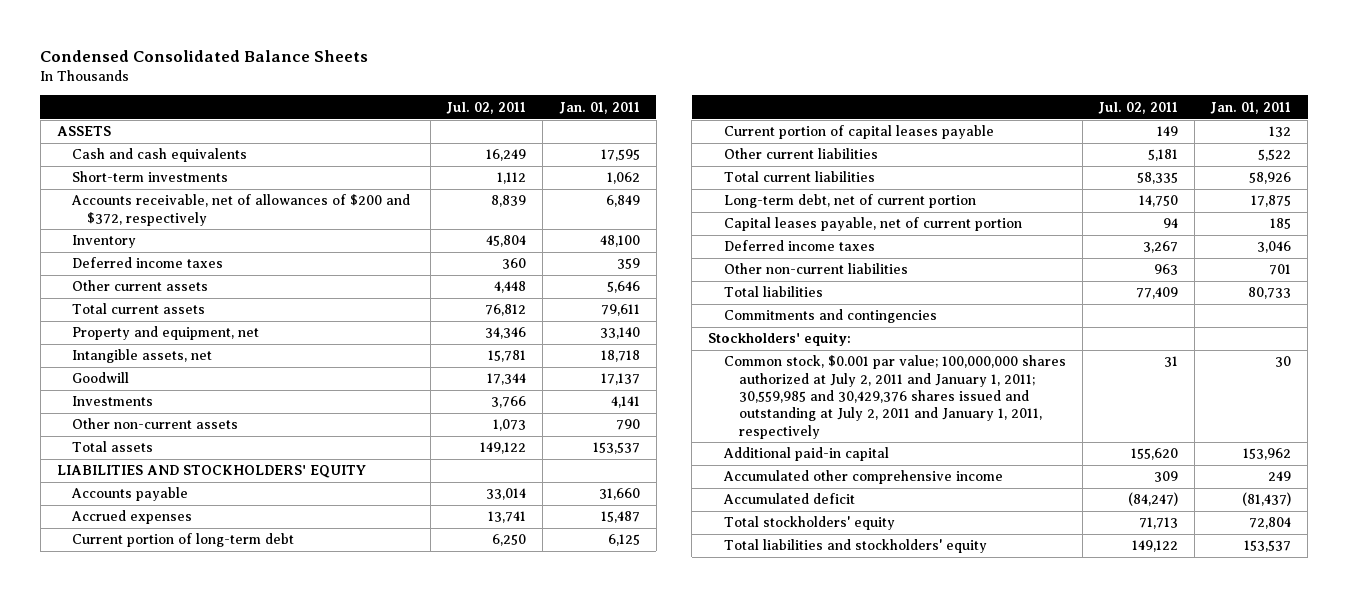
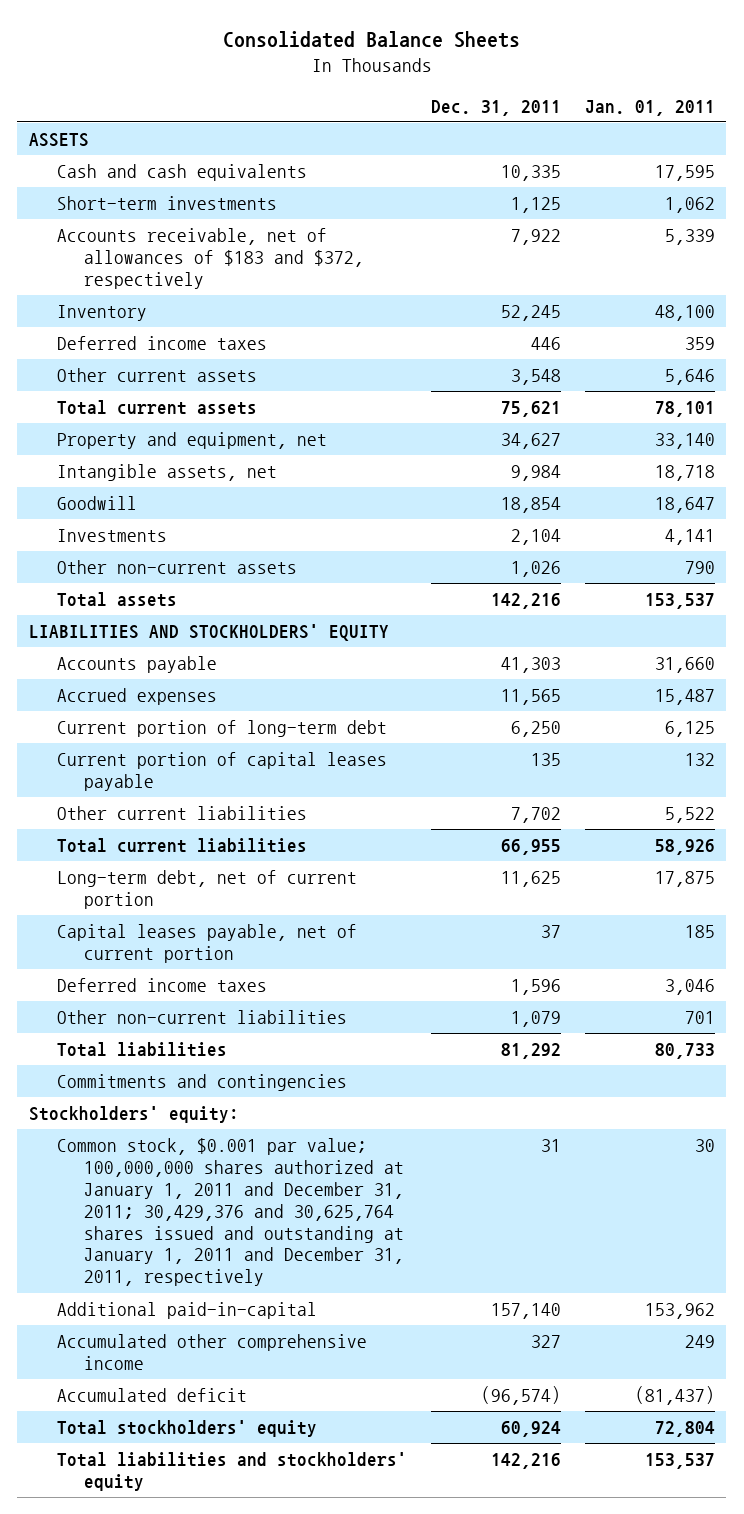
[40,50,369,63] Condensed Consolidated Balance Sheets -> [222,30,520,48] Consolidated Balance Sheets
[446,101,527,114] Jul. 02, 2011 -> none
none -> [430,99,561,116] Dec. 31, 2011
[71,194,411,226] Accounts receivable, net of allowances of $200 and $372, respectively -> [56,228,365,289] Accounts receivable, net of allowances of $183 and $372, respectively
[605,195,640,208] 6,849 -> [664,229,715,246] 5,339
[600,304,640,317] 79,611 -> [654,401,715,418] 78,101
[600,373,640,386] 17,137 -> [654,497,715,514] 18,647
[723,355,1066,439] Common stock, $0.001 par value; 100,000,000 shares authorized at July 2, 2011 and January 1, 2011; 30,559,985 and 30,429,376 shares issued and outstanding at July 2, 2011 and January 1, 2011, respectively -> [56,1138,405,1287] Common stock, $0.001 par value; 100,000,000 shares authorized at January 1, 2011 and December 31, 2011; 30,429,376 and 30,625,764 shares issued and outstanding at January 1, 2011 and December 31, 2011, respectively
[722,447,889,462] Additional paid-in capital -> [56,1302,317,1320] Additional paid-in-capital

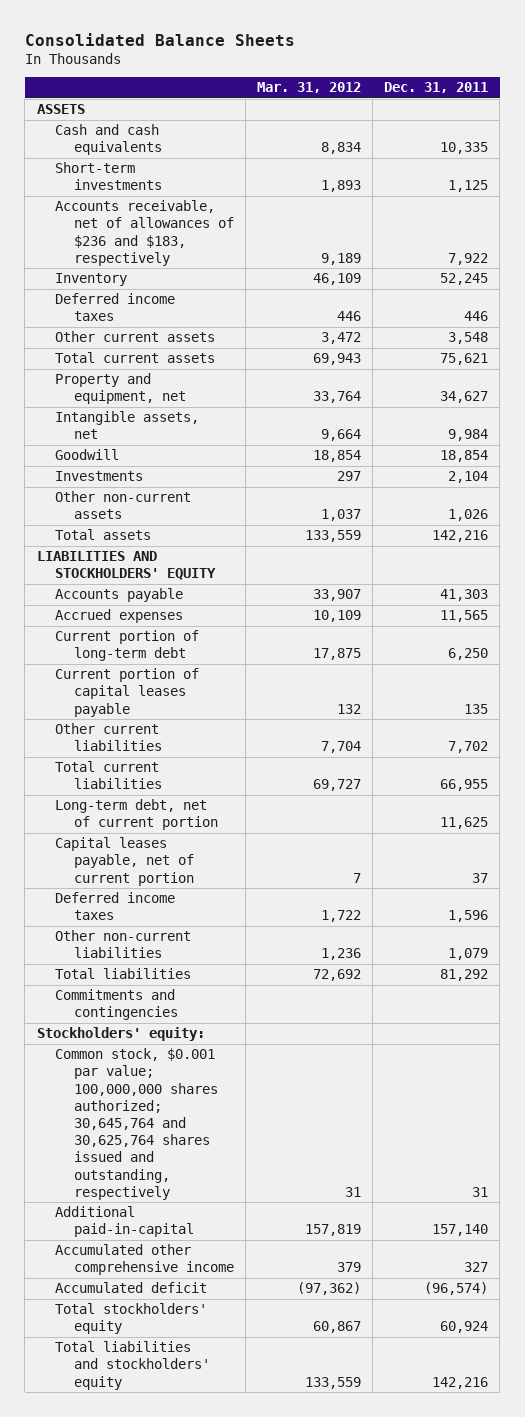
[584,99,715,116] Jan. 01, 2011 -> none
none -> [256,82,361,94] Mar. 31, 2012
[56,228,365,289] Accounts receivable, net of allowances of $183 and $372, respectively -> [55,200,234,266] Accounts receivable, net of allowances of $236 and $183, respectively
[56,1138,405,1287] Common stock, $0.001 par value; 100,000,000 shares authorized at January 1, 2011 and December 31, 2011; 30,429,376 and 30,625,764 shares issued and outstanding at January 1, 2011 and December 31, 2011, respectively -> [55,1048,218,1200] Common stock, $0.001 par value; 100,000,000 shares authorized; 30,645,764 and 30,625,764 shares issued and outstanding, respectively

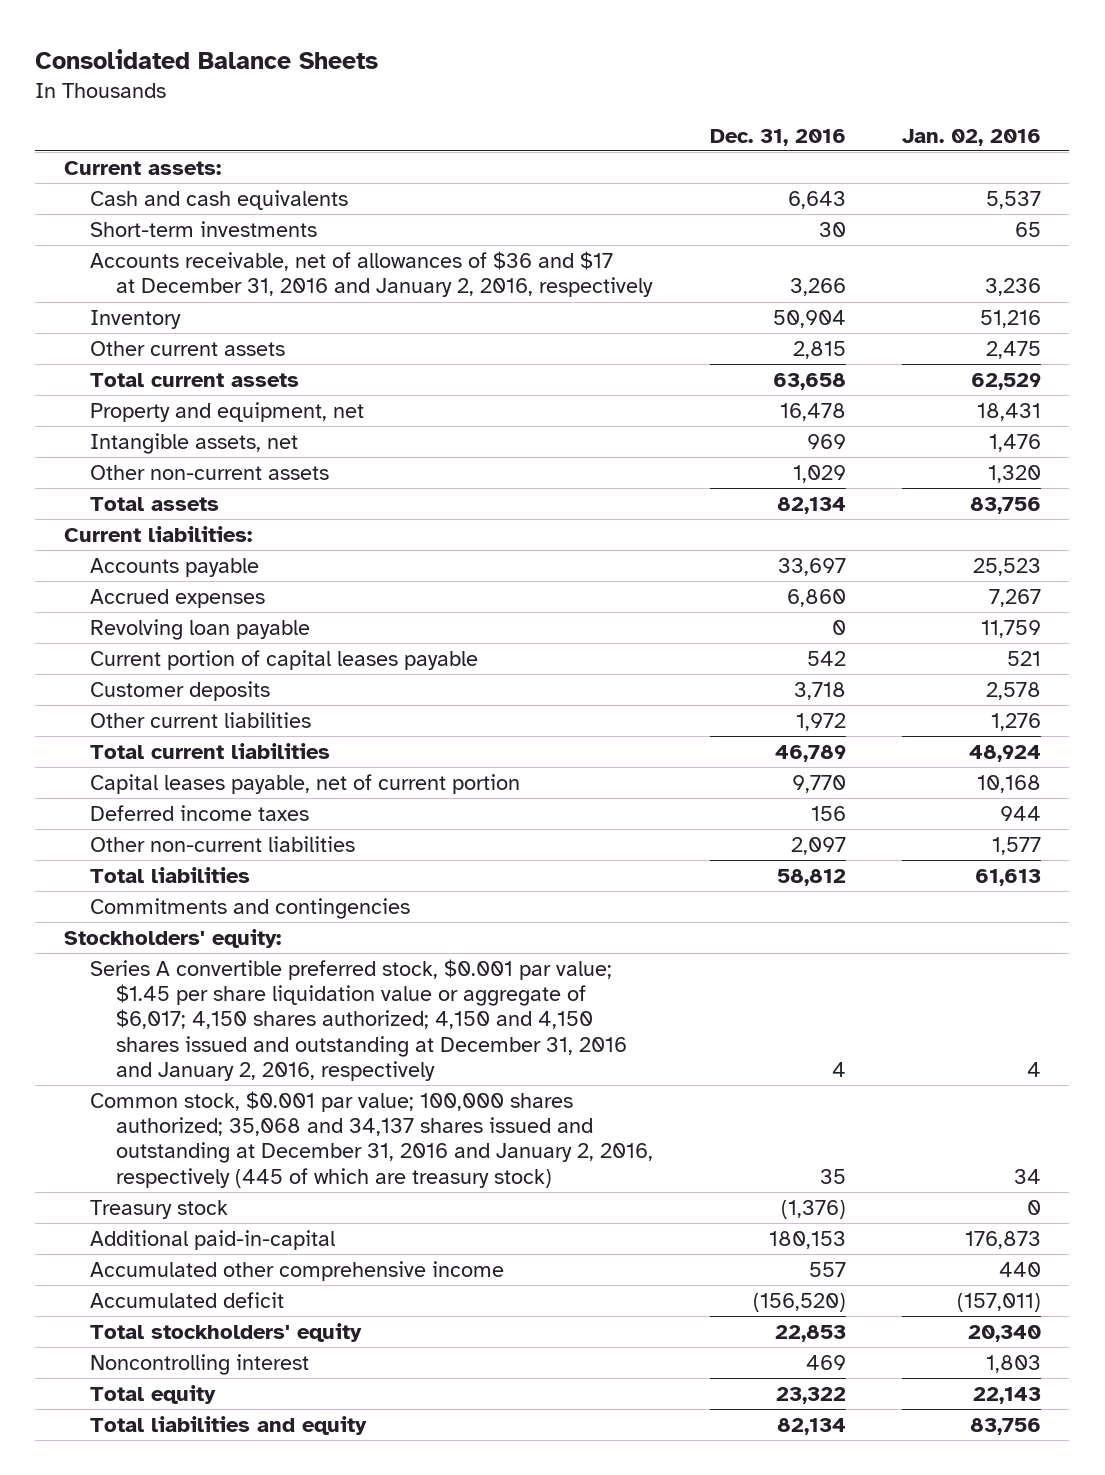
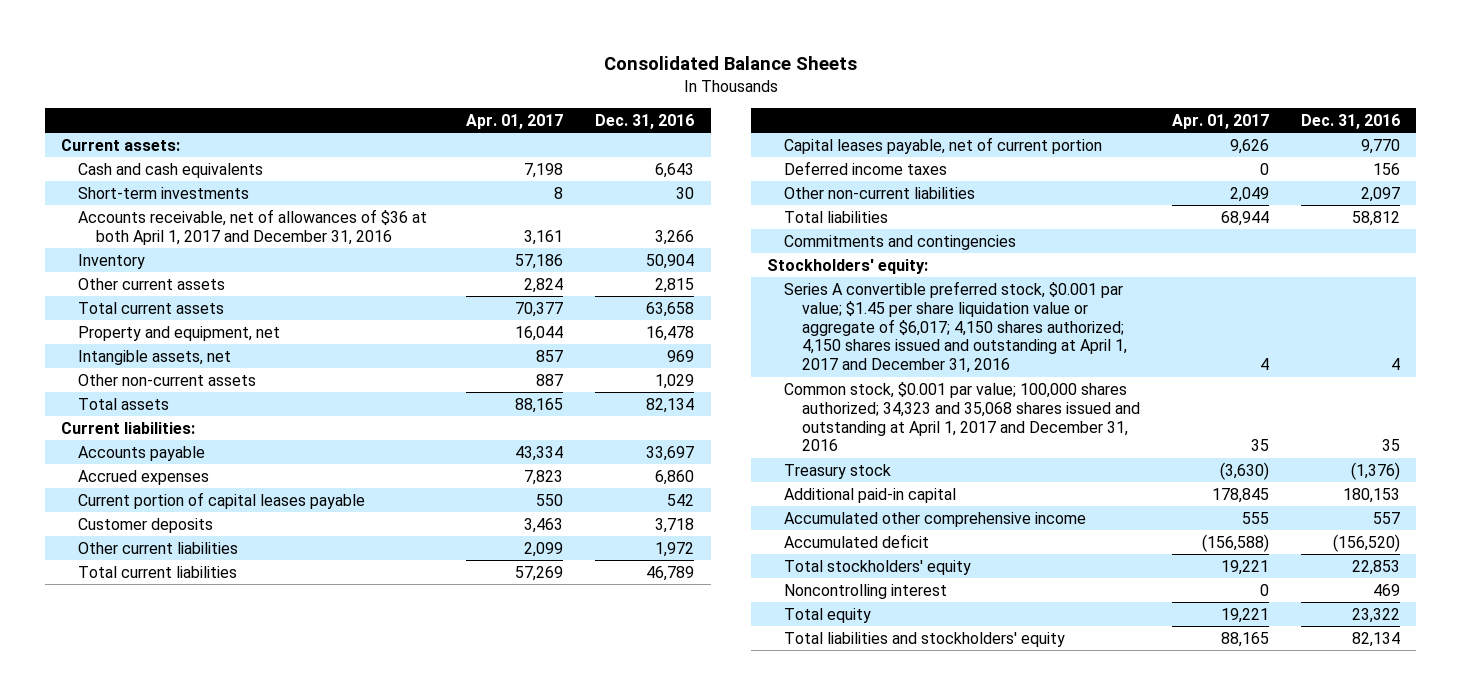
[902,128,1042,146] Jan. 02, 2016 -> none
none -> [466,113,564,129] Apr. 01, 2017
[90,251,654,298] Accounts receivable, net of allowances of $36 and $17 at December 31, 2016 and January 2, 2016, respectively -> [78,208,428,245] Accounts receivable, net of allowances of $36 at both April 1, 2017 and December 31, 2016
[90,619,311,641] Revolving loan payable -> none
[90,959,628,1081] Series A convertible preferred stock, $0.001 par value; $1.45 per share liquidation value or aggregate of $6,017; 4,150 shares authorized; 4,150 and 4,150 shares issued and outstanding at December 31, 2016 and January 2, 2016, respectively -> [784,280,1127,374] Series A convertible preferred stock, $0.001 par value; $1.45 per share liquidation value or aggregate of $6,017; 4,150 shares authorized; 4,150 shares issued and outstanding at April 1, 2017 and December 31, 2016
[90,1091,654,1188] Common stock, $0.001 par value; 100,000 shares authorized; 35,068 and 34,137 shares issued and outstanding at December 31, 2016 and January 2, 2016, respectively (445 of which are treasury stock) -> [784,381,1140,452] Common stock, $0.001 par value; 100,000 shares authorized; 34,323 and 35,068 shares issued and outstanding at April 1, 2017 and December 31, 2016
[90,1230,336,1251] Additional paid-in-capital -> [784,487,957,503] Additional paid-in capital
[90,1416,368,1436] Total liabilities and equity -> [784,631,1066,647] Total liabilities and stockholders' equity

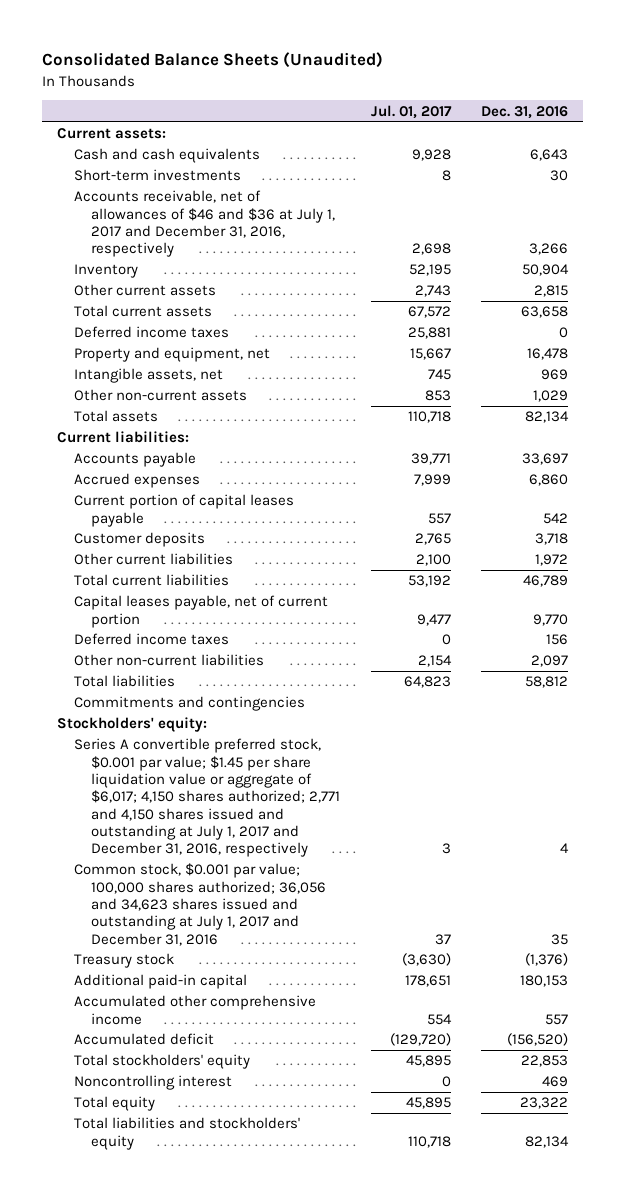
[603,55,857,70] Consolidated Balance Sheets -> [42,52,384,69] Consolidated Balance Sheets (Unaudited)
[466,113,564,129] Apr. 01, 2017 -> none
none -> [370,104,452,119] Jul. 01, 2017
[78,208,428,245] Accounts receivable, net of allowances of $36 at both April 1, 2017 and December 31, 2016 -> [74,190,336,258] Accounts receivable, net of allowances of $46 and $36 at July 1, 2017 and December 31, 2016, respectively
none -> [74,326,230,339] Deferred income taxes
[784,280,1127,374] Series A convertible preferred stock, $0.001 par value; $1.45 per share liquidation value or aggregate of $6,017; 4,150 shares authorized; 4,150 shares issued and outstanding at April 1, 2017 and December 31, 2016 -> [74,738,341,858] Series A convertible preferred stock, $0.001 par value; $1.45 per share liquidation value or aggregate of $6,017; 4,150 shares authorized; 2,771 and 4,150 shares issued and outstanding at July 1, 2017 and December 31, 2016, respectively
[784,381,1140,452] Common stock, $0.001 par value; 100,000 shares authorized; 34,323 and 35,068 shares issued and outstanding at April 1, 2017 and December 31, 2016 -> [74,863,327,946] Common stock, $0.001 par value; 100,000 shares authorized; 36,056 and 34,623 shares issued and outstanding at July 1, 2017 and December 31, 2016

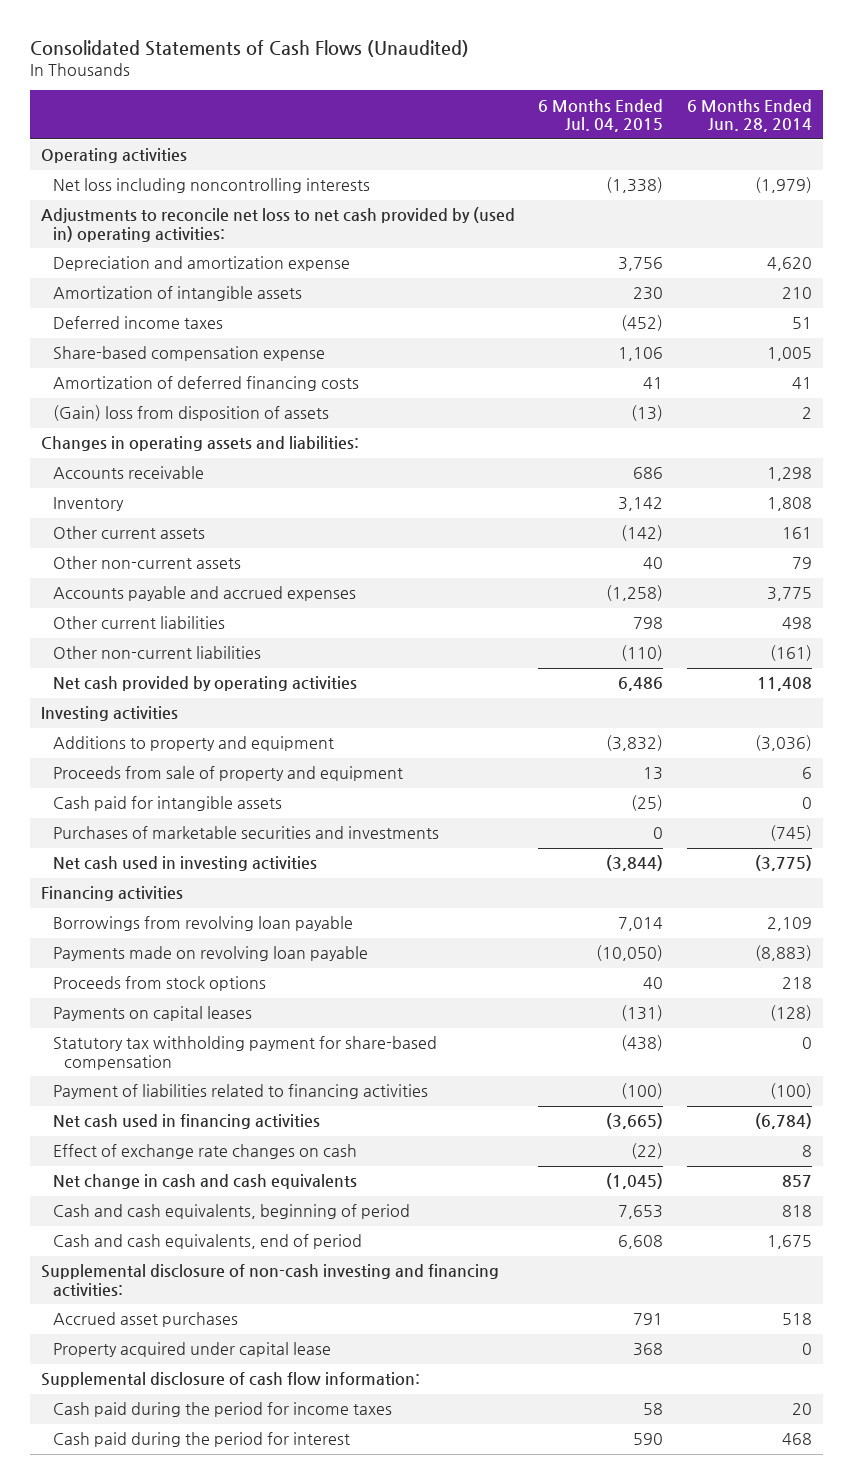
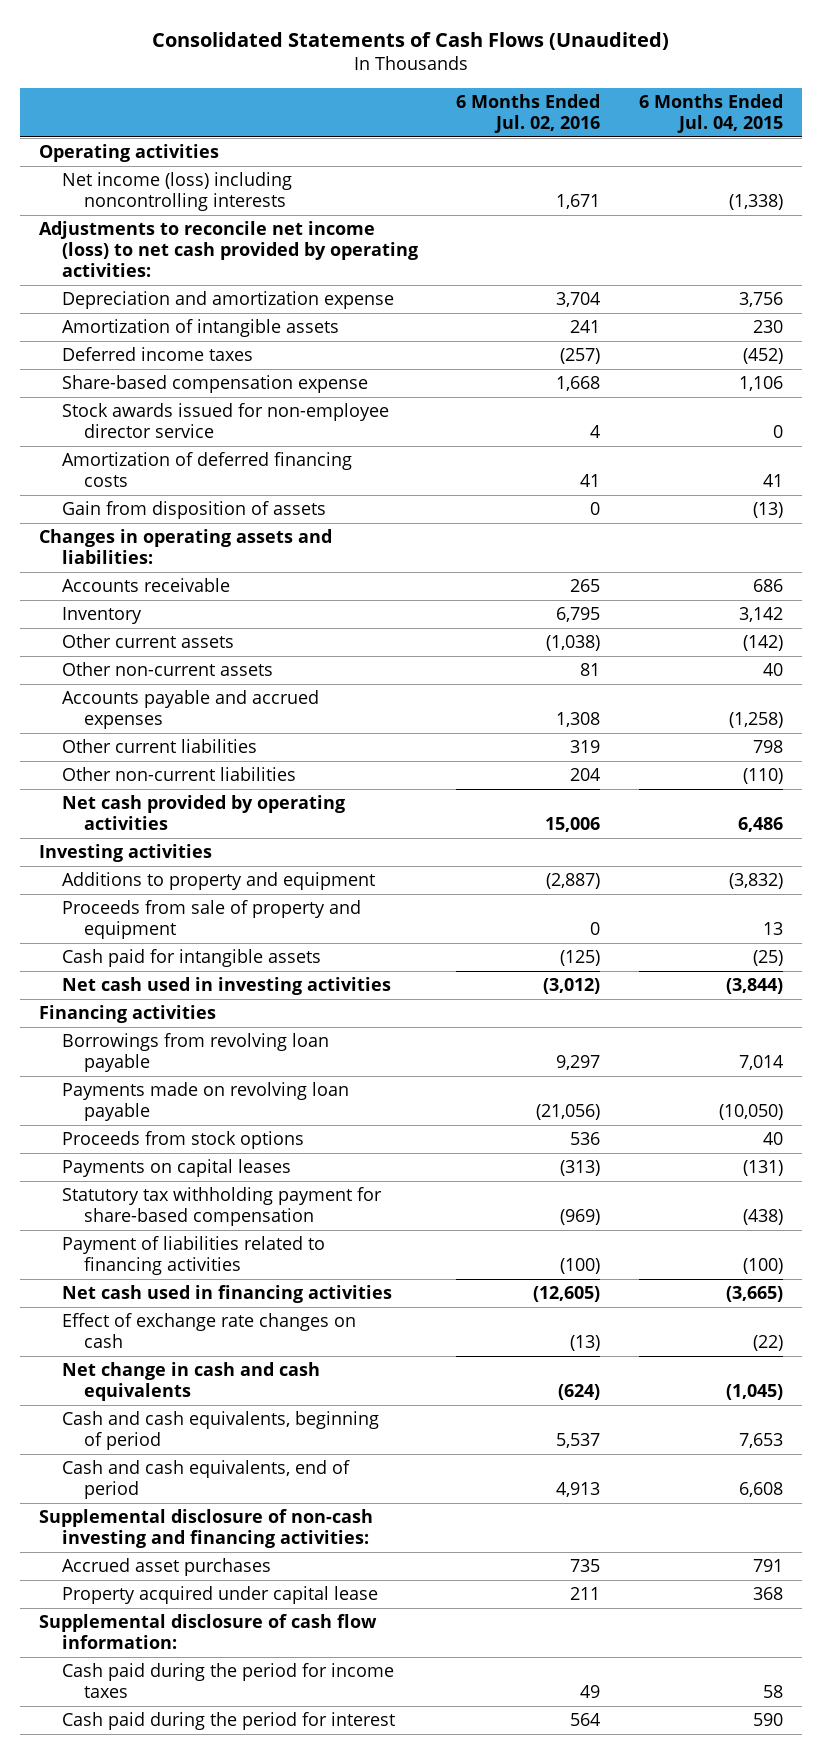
[686,98,812,133] 6 Months Ended Jun. 28, 2014 -> none
none -> [456,93,601,133] 6 Months Ended Jul. 02, 2016
[52,178,370,194] Net loss including noncontrolling interests -> [61,172,292,212] Net income (loss) including noncontrolling interests
[41,207,516,242] Adjustments to reconcile net loss to net cash provided by (used in) operating activities: -> [39,221,418,277] Adjustments to reconcile net income (loss) to net cash provided by operating activities:
none -> [61,403,389,439] Stock awards issued for non-employee director service
[52,405,329,422] (Gain) loss from disposition of assets -> [61,501,326,520] Gain from disposition of assets
[52,826,439,840] Purchases of marketable securities and investments -> none

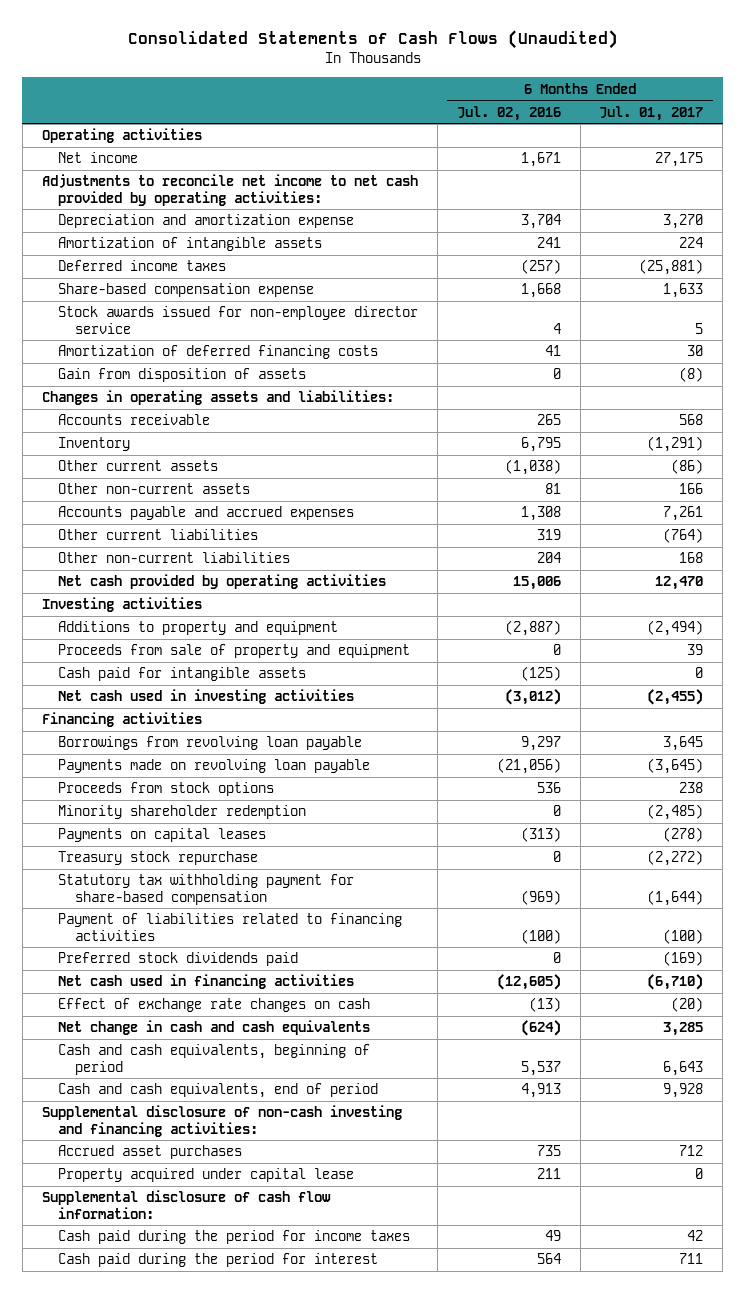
[638,93,783,133] 6 Months Ended Jul. 04, 2015 -> none
none -> [599,105,704,121] Jul. 01, 2017
[61,172,292,212] Net income (loss) including noncontrolling interests -> [58,152,139,164] Net income
[39,221,418,277] Adjustments to reconcile net income (loss) to net cash provided by operating activities: -> [41,174,418,206] Adjustments to reconcile net income to net cash provided by operating activities:
none -> [58,805,307,820] Minority shareholder redemption
none -> [58,851,259,866] Treasury stock repurchase
none -> [58,952,299,967] Preferred stock dividends paid

